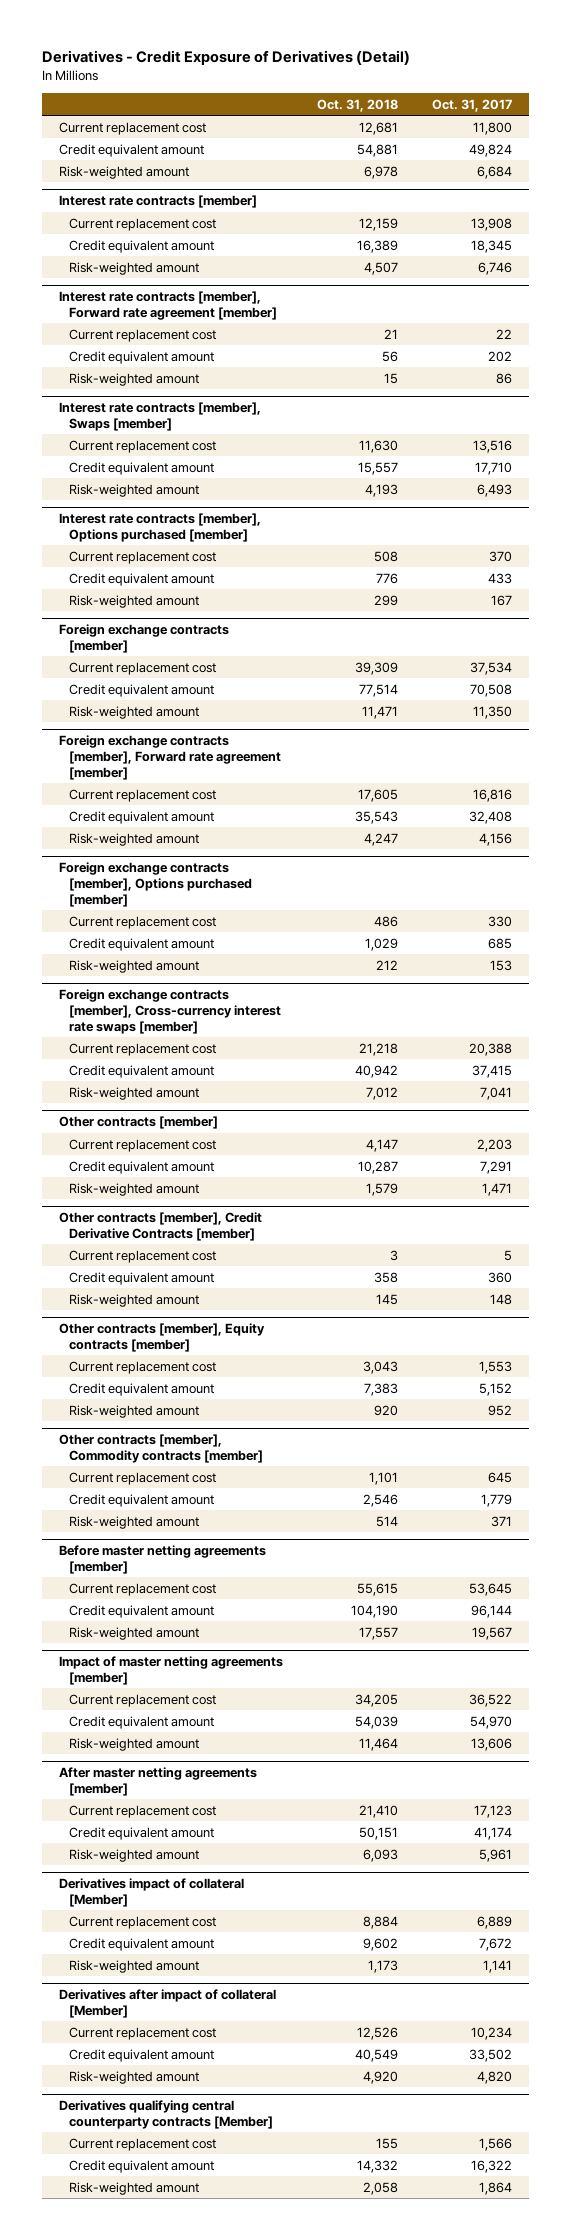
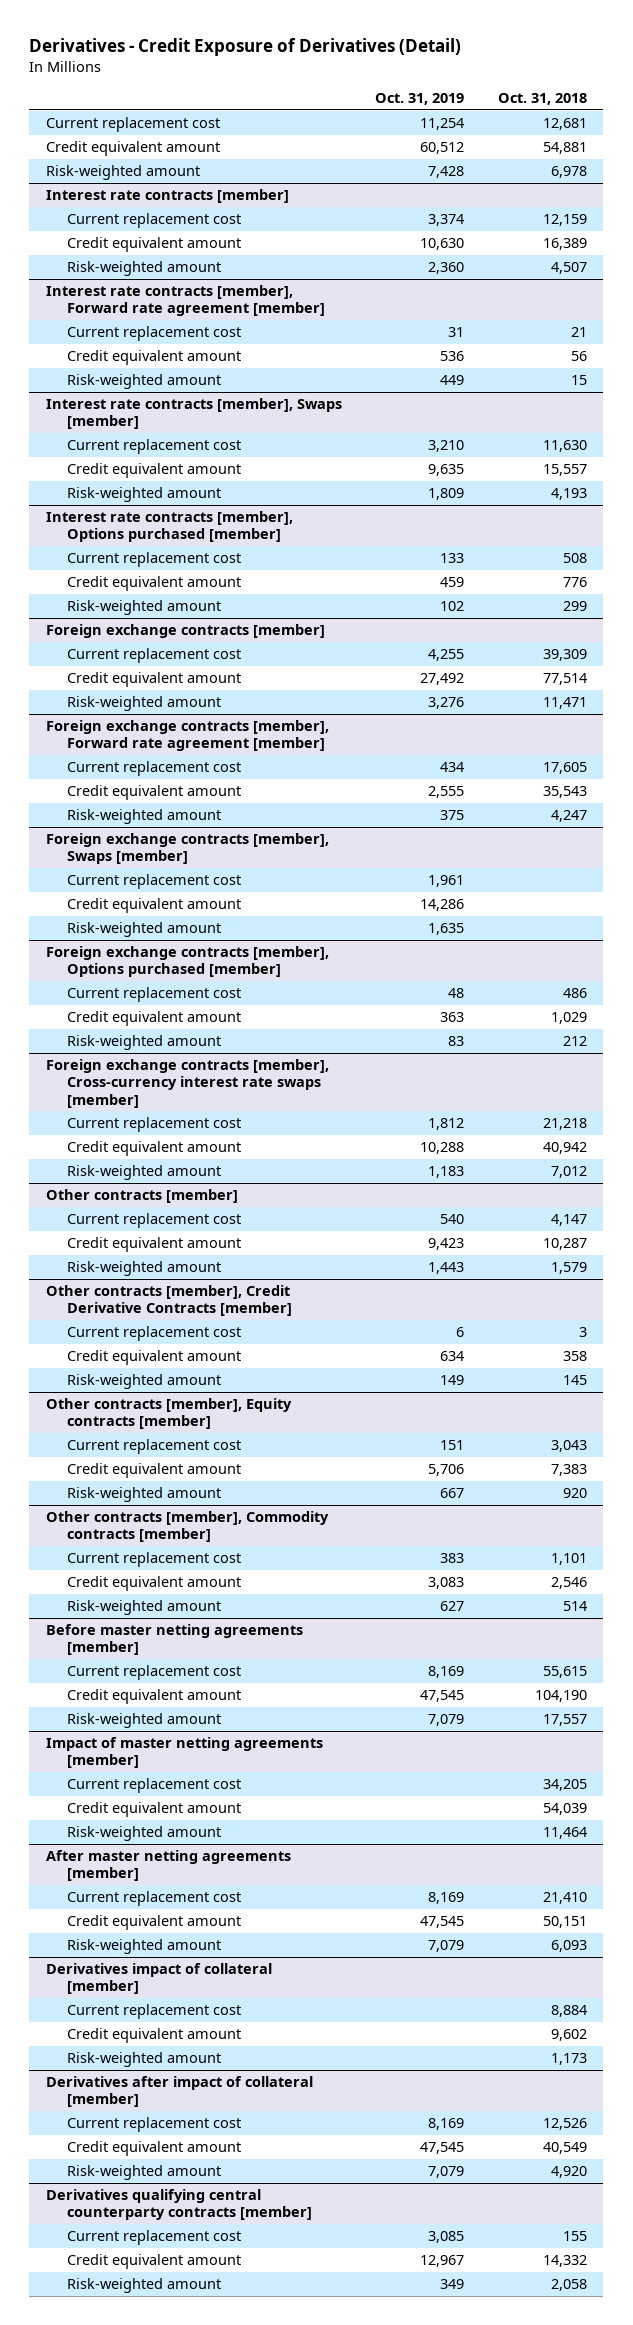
[432,98,513,112] Oct. 31, 2017 -> none
none -> [375,93,465,106] Oct. 31, 2019
none -> [46,833,330,865] Foreign exchange contracts [member], Swaps [member]
none -> [66,874,241,890] Current replacement cost
none -> [66,898,241,914] Credit equivalent amount
none -> [66,922,221,938] Risk-weighted amount
[59,1878,245,1908] Derivatives impact of collateral [Member] -> [46,1963,273,1995] Derivatives impact of collateral [member]
[59,1989,277,2019] Derivatives after impact of collateral [Member] -> [46,2076,314,2108] Derivatives after impact of collateral [member]
[59,2100,273,2130] Derivatives qualifying central counterparty contracts [Member] -> [46,2189,312,2221] Derivatives qualifying central counterparty contracts [member]

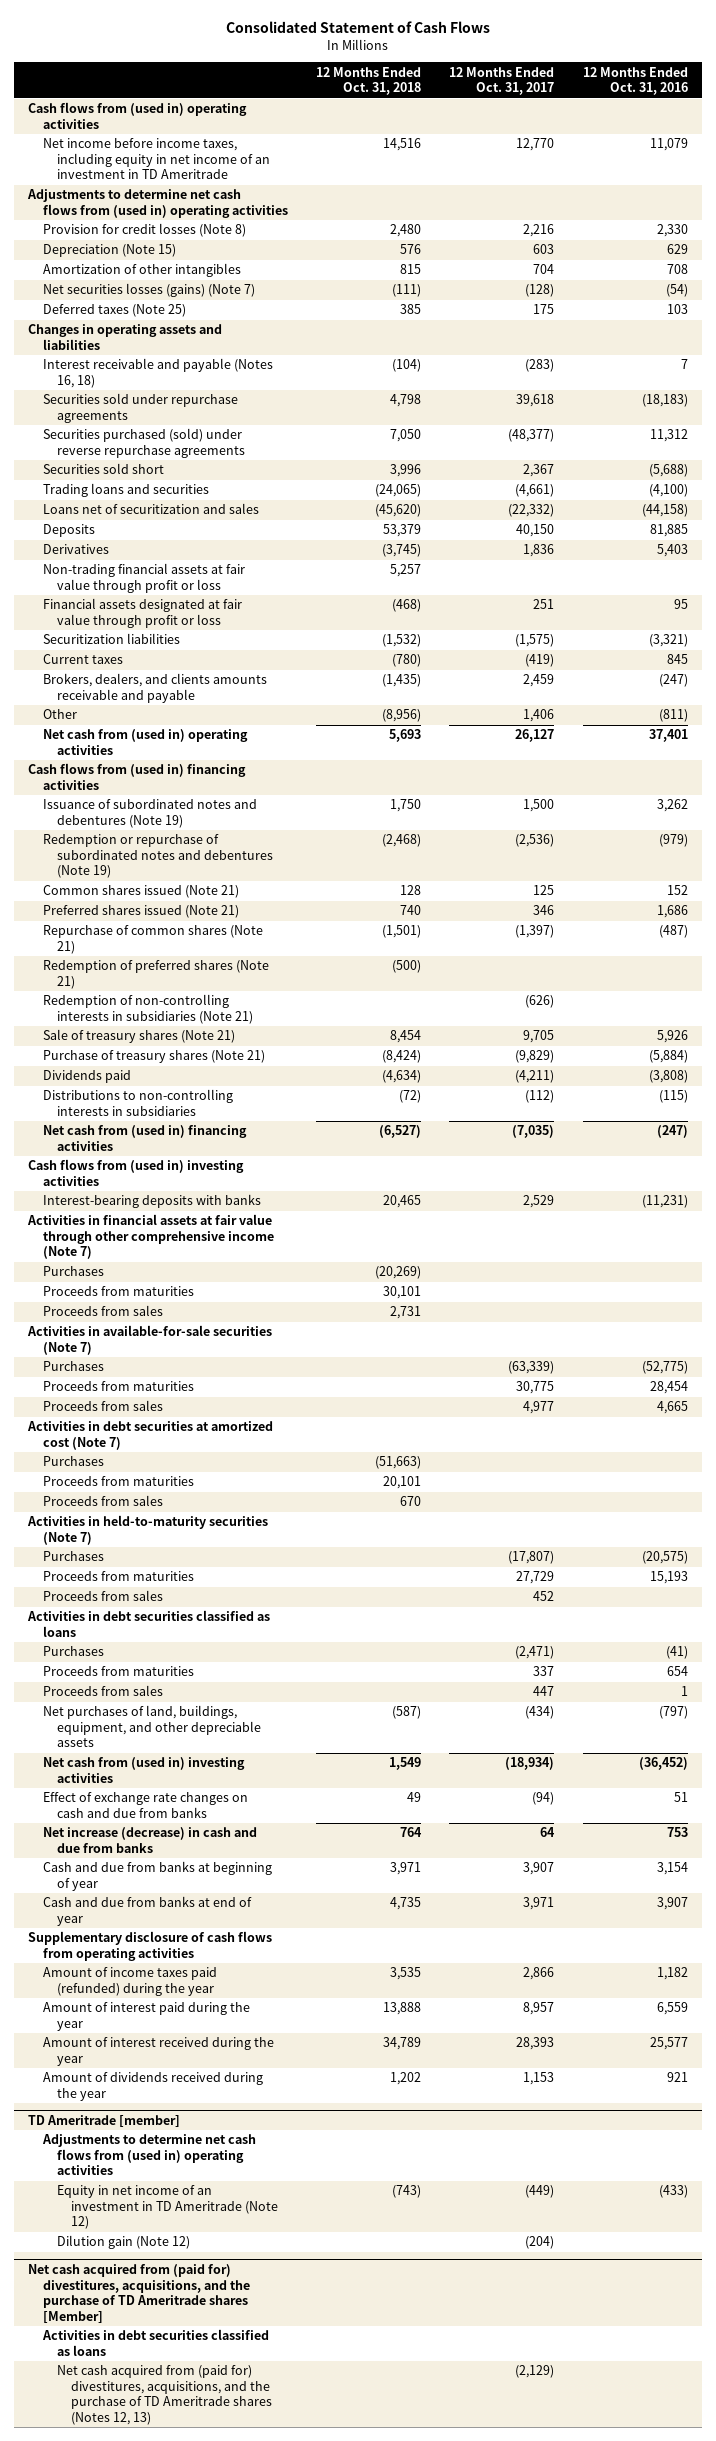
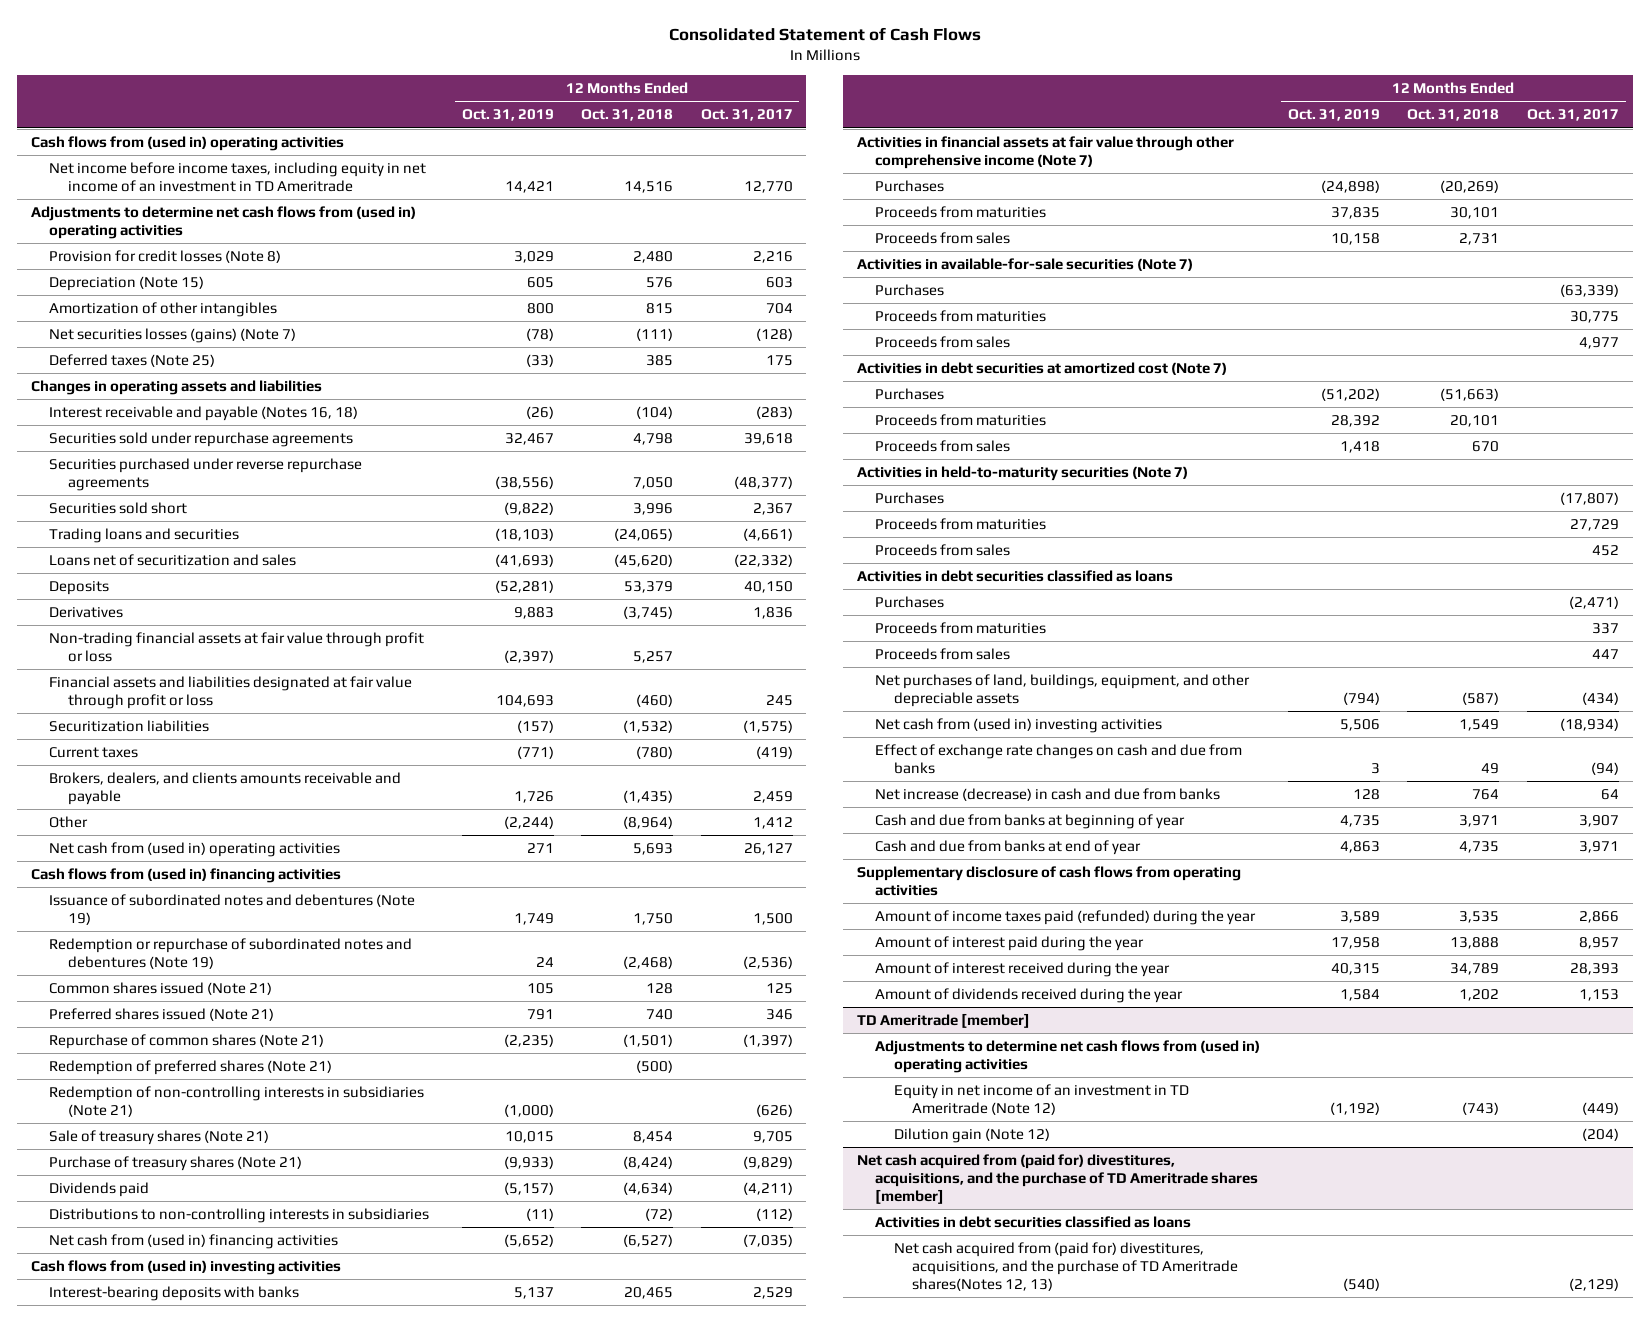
[582,66,688,96] 12 Months Ended Oct. 31, 2016 -> none
none -> [461,109,554,122] Oct. 31, 2019
[42,428,246,458] Securities purchased (sold) under reverse repurchase agreements -> [49,458,363,491] Securities purchased under reverse repurchase agreements
[42,598,242,628] Financial assets designated at fair value through profit or loss -> [49,676,413,709] Financial assets and liabilities designated at fair value through profit or loss
[392,599,422,613] (468) -> [636,693,674,707] (460)
[533,599,555,610] 251 -> [765,694,793,706] 245
[382,709,422,723] (8,956) -> [623,816,674,830] (8,964)
[523,709,555,723] 1,406 -> [752,817,793,830] 1,412
[28,2264,250,2323] Net cash acquired from (paid for) divestitures, acquisitions, and the purchase of TD Ameritrade shares [Member] -> [857,1154,1259,1204] Net cash acquired from (paid for) divestitures, acquisitions, and the purchase of TD Ameritrade shares [member]
[57,2365,273,2426] Net cash acquired from (paid for) divestitures, acquisitions, and the purchase of TD Ameritrade shares (Notes 12, 13) -> [893,1242,1239,1291] Net cash acquired from (paid for) divestitures, acquisitions, and the purchase of TD Ameritrade shares(Notes 12, 13)

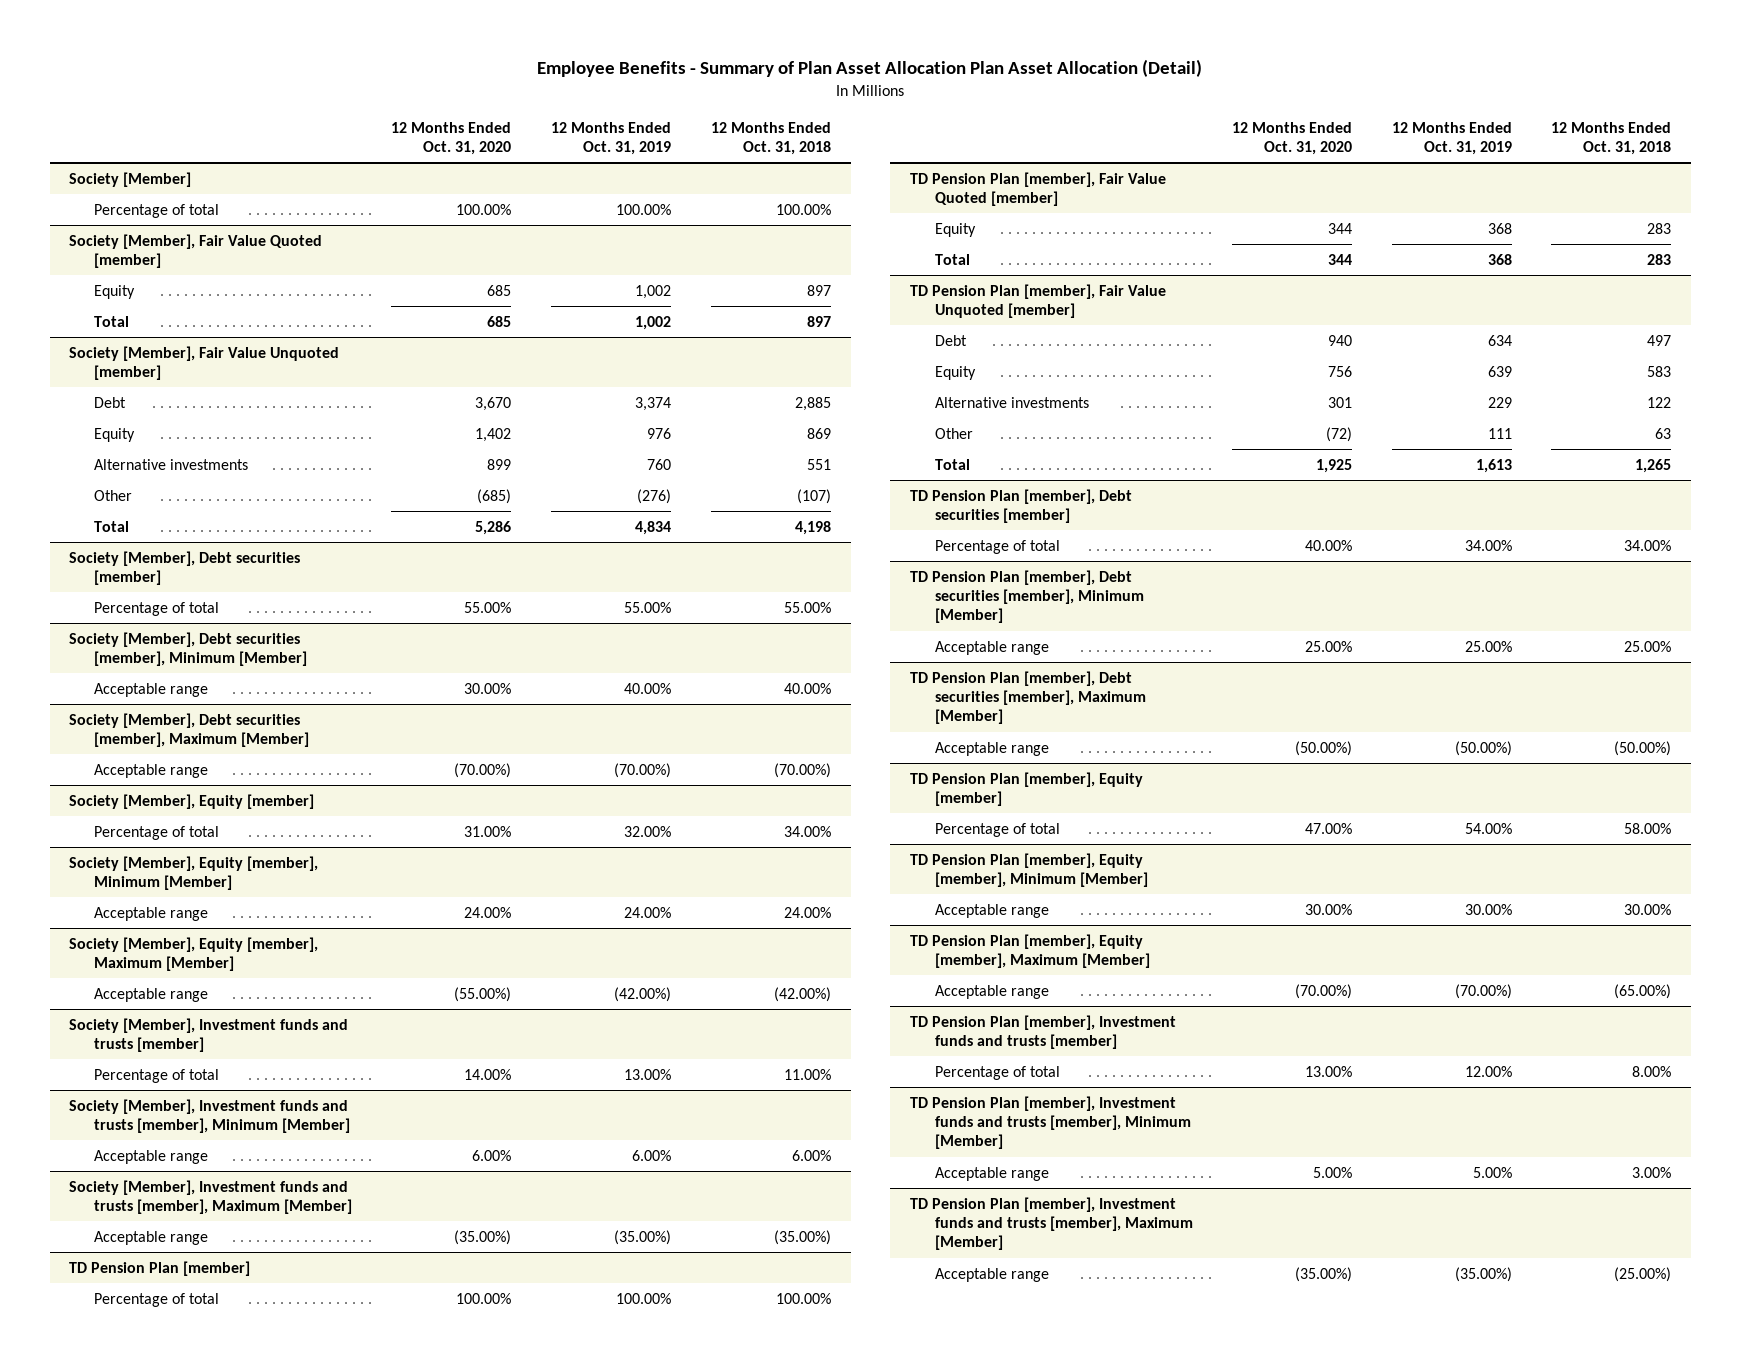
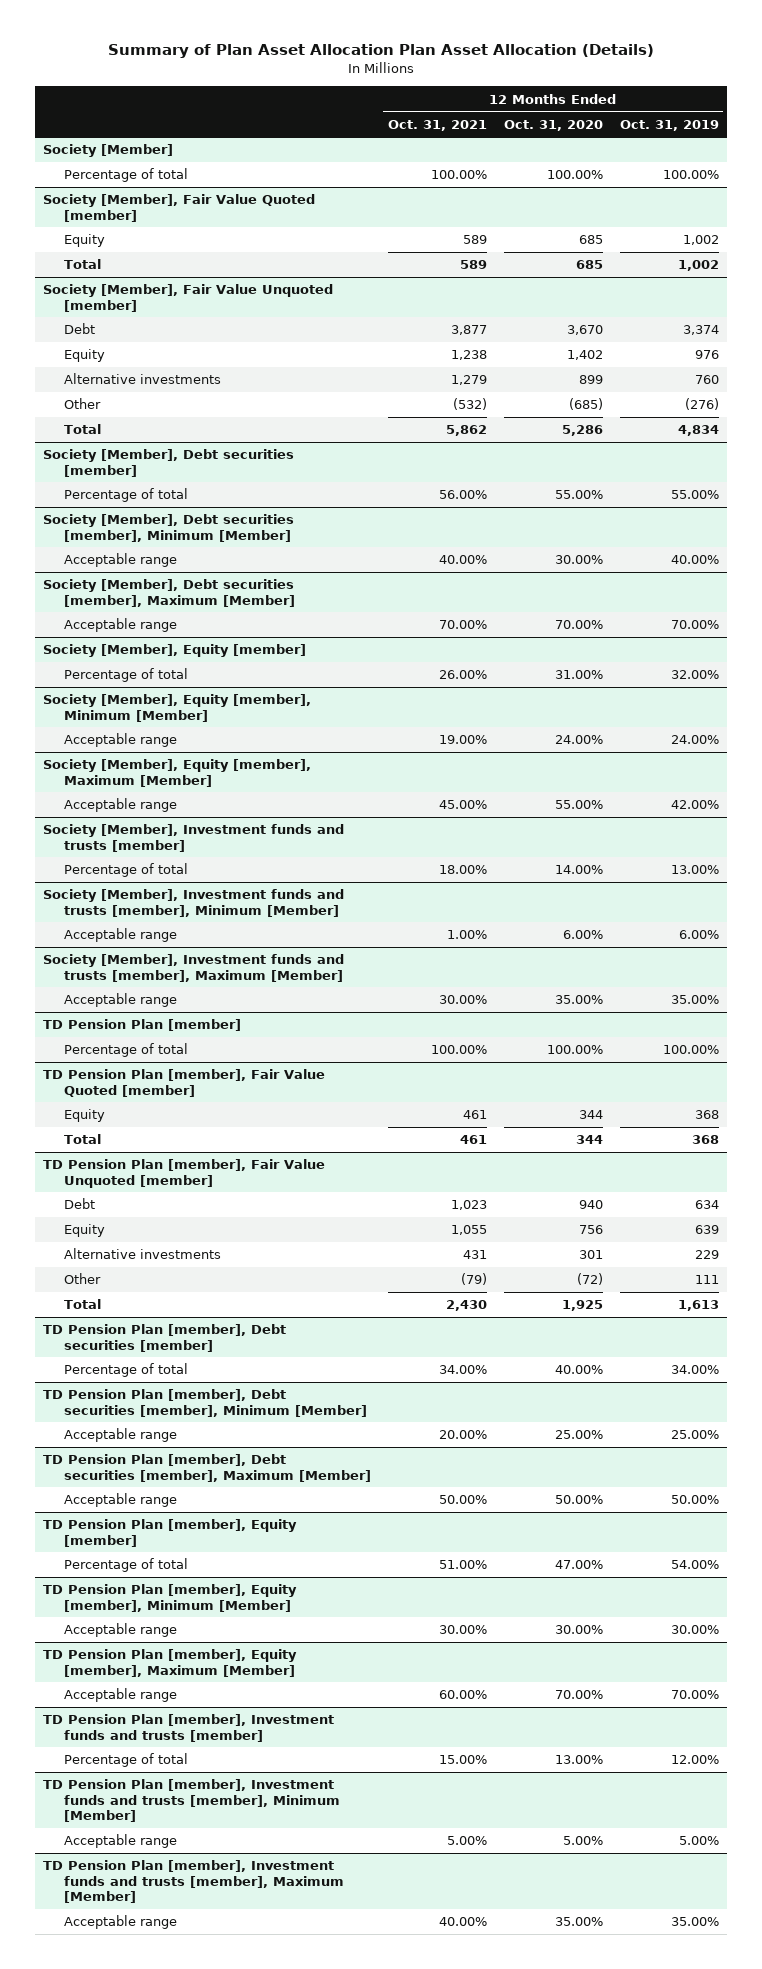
[537,59,1203,78] Employee Benefits - Summary of Plan Asset Allocation Plan Asset Allocation (Detail) -> [108,44,655,59] Summary of Plan Asset Allocation Plan Asset Allocation (Details)
[710,121,831,156] 12 Months Ended Oct. 31, 2018 -> none
none -> [387,119,487,131] Oct. 31, 2021
[454,762,512,778] (70.00%) -> [554,620,603,630] 70.00%
[614,762,672,778] (70.00%) -> [670,620,719,630] 70.00%
[454,986,512,1002] (55.00%) -> [554,800,603,810] 55.00%
[614,986,672,1002] (42.00%) -> [670,800,719,810] 42.00%
[454,1229,512,1245] (35.00%) -> [554,995,603,1005] 35.00%
[614,1229,672,1245] (35.00%) -> [670,995,719,1005] 35.00%
[1295,740,1353,756] (50.00%) -> [554,1495,603,1505] 50.00%
[1454,740,1512,756] (50.00%) -> [670,1495,719,1505] 50.00%
[1295,983,1353,999] (70.00%) -> [554,1690,603,1700] 70.00%
[1454,983,1512,999] (70.00%) -> [670,1690,719,1700] 70.00%
[1295,1266,1353,1282] (35.00%) -> [554,1917,603,1927] 35.00%
[1454,1266,1512,1282] (35.00%) -> [670,1917,719,1927] 35.00%

